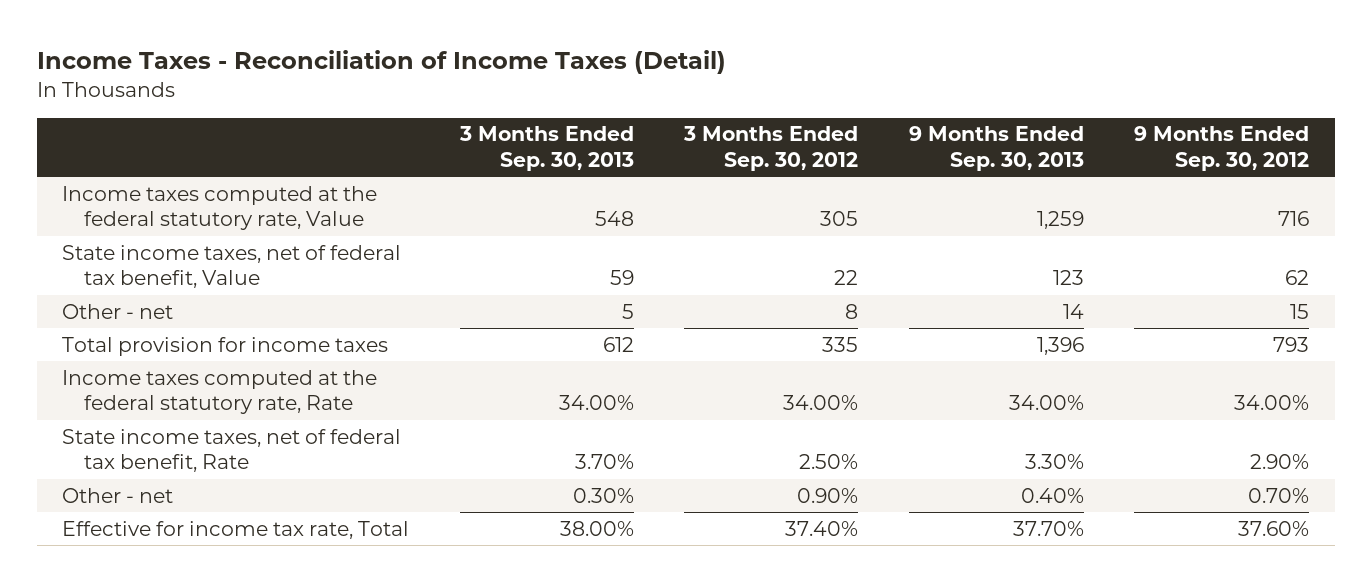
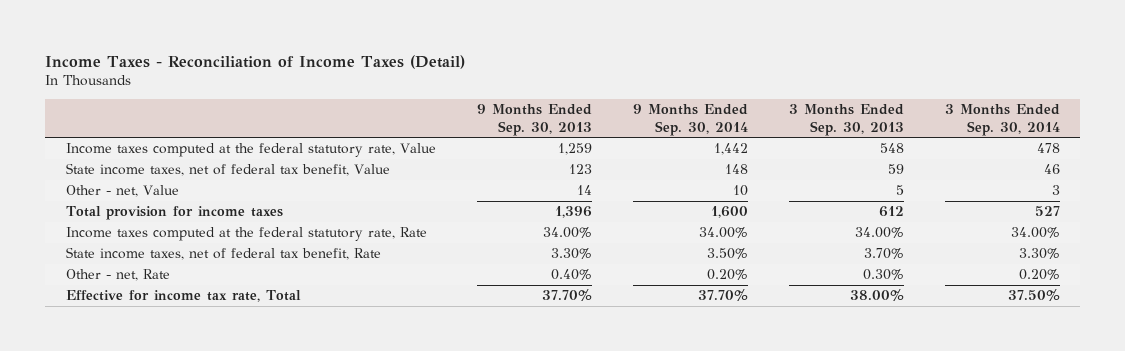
[683,126,859,171] 3 Months Ended Sep. 30, 2012 -> none
[1134,126,1310,171] 9 Months Ended Sep. 30, 2012 -> none
none -> [632,104,748,136] 9 Months Ended Sep. 30, 2014
none -> [944,104,1060,136] 3 Months Ended Sep. 30, 2014
[62,303,174,319] Other - net -> [65,185,179,198] Other - net, Value
[62,487,174,503] Other - net -> [65,269,170,282] Other - net, Rate

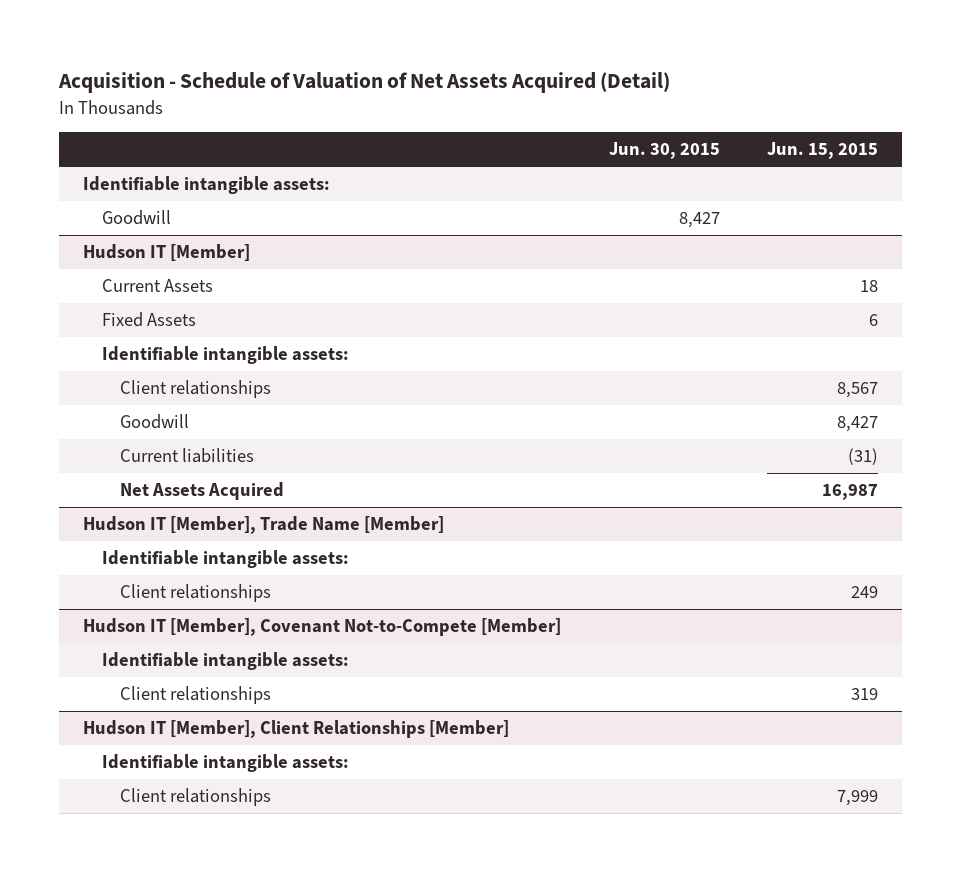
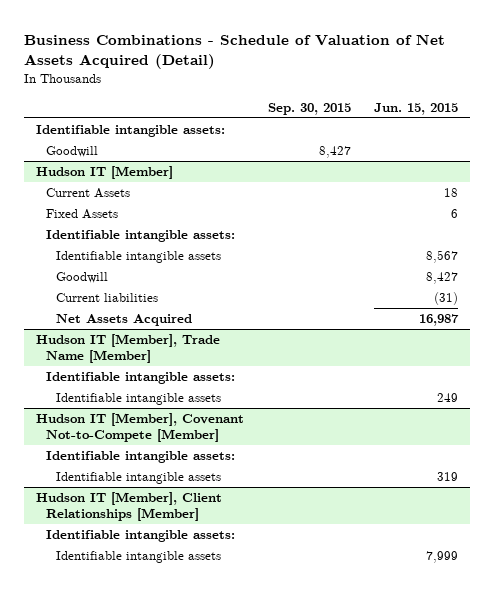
[58,72,671,94] Acquisition - Schedule of Valuation of Net Assets Acquired (Detail) -> [24,33,446,70] Business Combinations - Schedule of Valuation of Net Assets Acquired (Detail)
[608,142,720,160] Jun. 30, 2015 -> none
none -> [267,102,351,115] Sep. 30, 2015
[120,380,272,399] Client relationships -> [55,251,221,264] Identifiable intangible assets
[120,584,272,603] Client relationships -> [55,393,221,406] Identifiable intangible assets
[120,686,272,705] Client relationships -> [55,472,221,485] Identifiable intangible assets
[120,788,272,807] Client relationships -> [55,551,221,564] Identifiable intangible assets

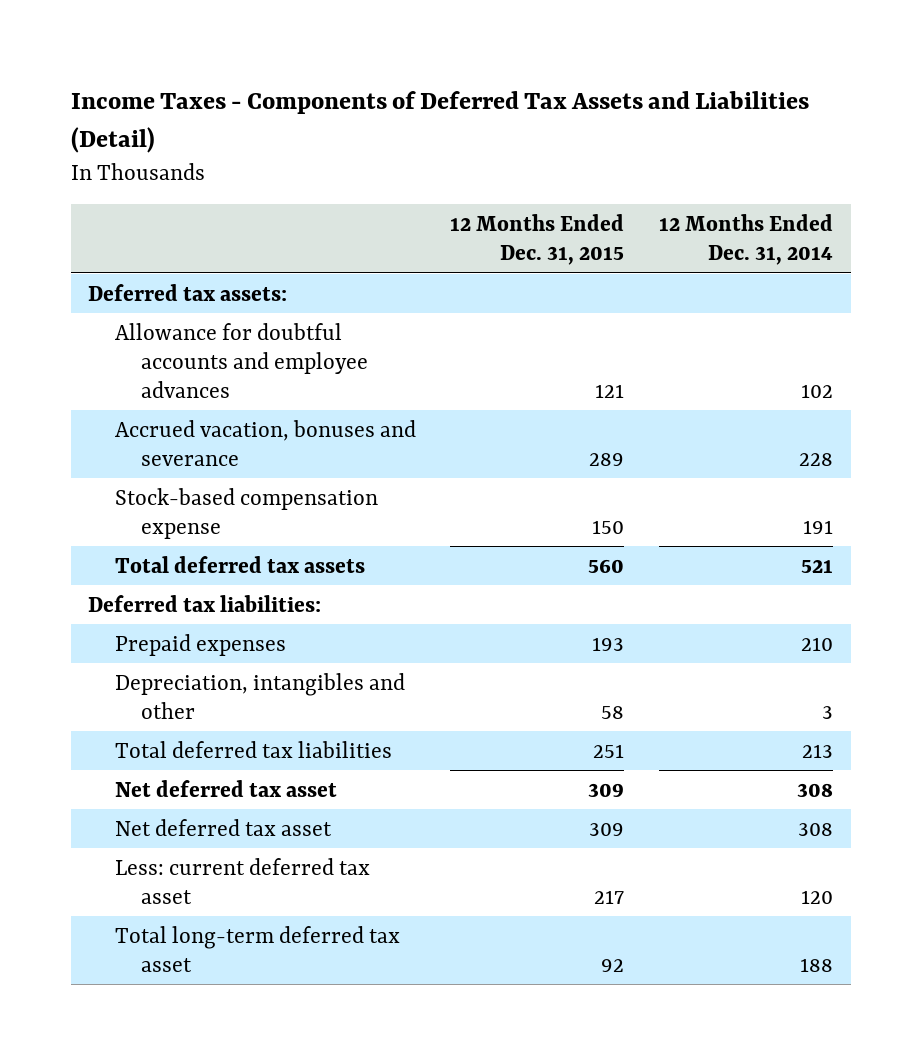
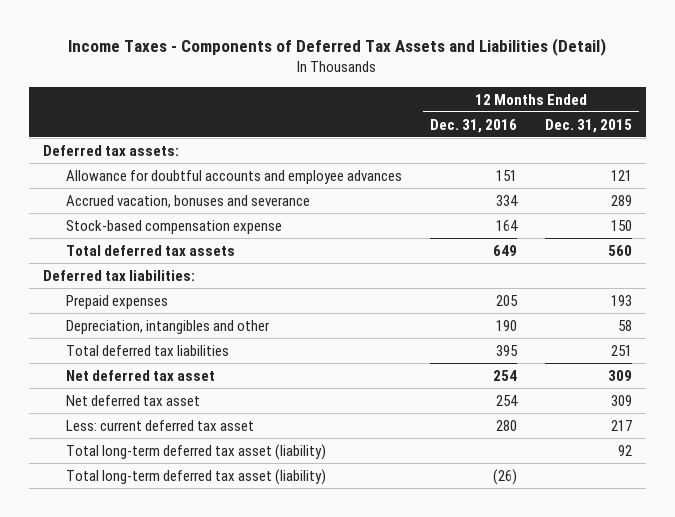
[659,213,834,266] 12 Months Ended Dec. 31, 2014 -> none
none -> [430,118,518,133] Dec. 31, 2016
[114,925,400,972] Total long-term deferred tax asset -> [66,443,327,460] Total long-term deferred tax asset (liability)
none -> [66,468,327,485] Total long-term deferred tax asset (liability)

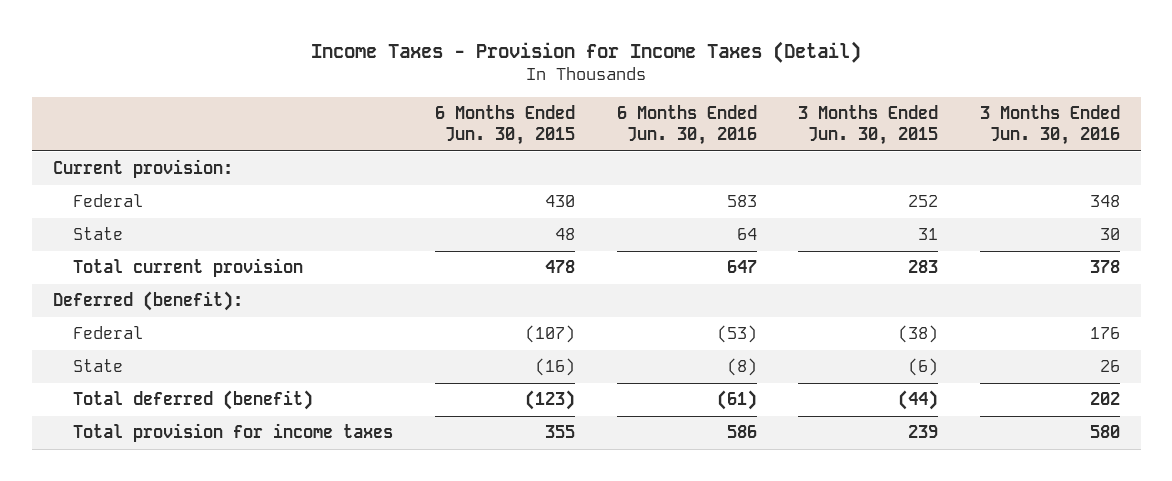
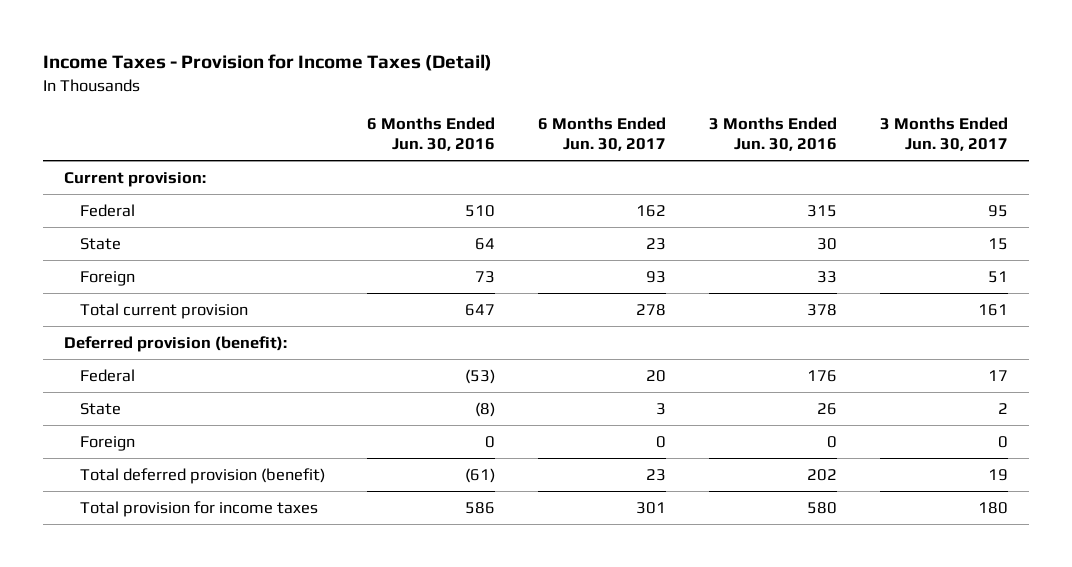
[434,105,575,145] 6 Months Ended Jun. 30, 2015 -> none
[798,105,939,145] 3 Months Ended Jun. 30, 2015 -> none
none -> [538,117,667,152] 6 Months Ended Jun. 30, 2017
none -> [880,117,1009,152] 3 Months Ended Jun. 30, 2017
[726,195,757,208] 583 -> [465,204,496,217] 510
[1089,195,1120,208] 348 -> [807,204,838,217] 315
none -> [79,270,135,286] Foreign
[52,291,243,312] Deferred (benefit): -> [64,335,288,352] Deferred provision (benefit):
none -> [79,435,135,451] Foreign
[73,390,314,411] Total deferred (benefit) -> [79,467,325,484] Total deferred provision (benefit)

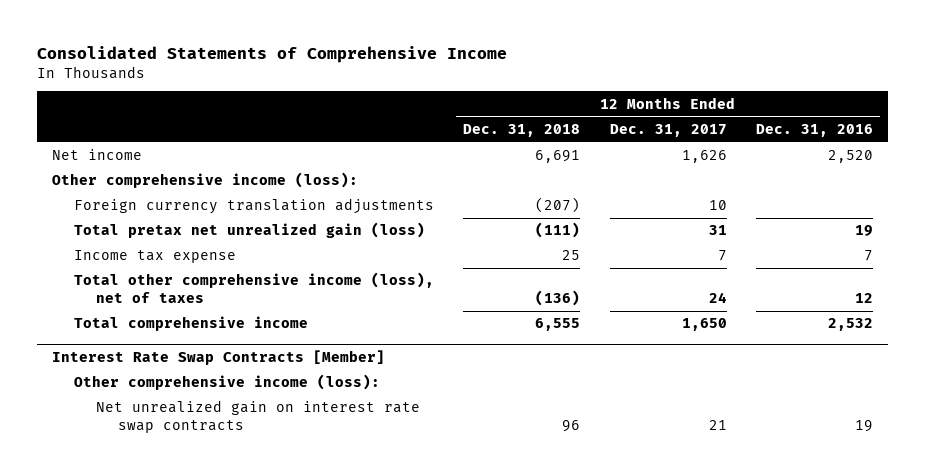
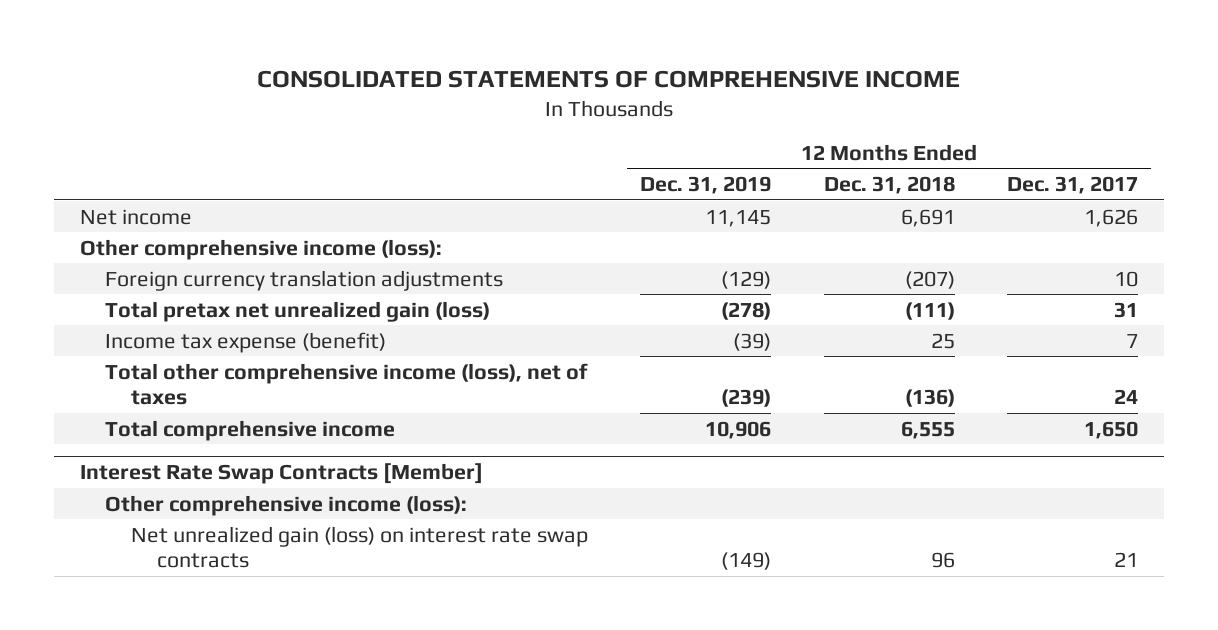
[37,45,508,63] Consolidated Statements of Comprehensive Income -> [256,69,960,88] CONSOLIDATED STATEMENTS OF COMPREHENSIVE INCOME
[756,124,874,138] Dec. 31, 2016 -> none
none -> [640,175,772,194] Dec. 31, 2019
[73,250,236,264] Income tax expense -> [105,331,387,353] Income tax expense (benefit)
[95,400,420,434] Net unrealized gain on interest rate swap contracts -> [131,525,589,569] Net unrealized gain (loss) on interest rate swap contracts

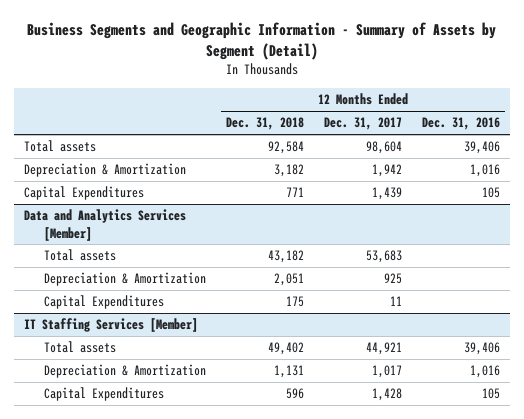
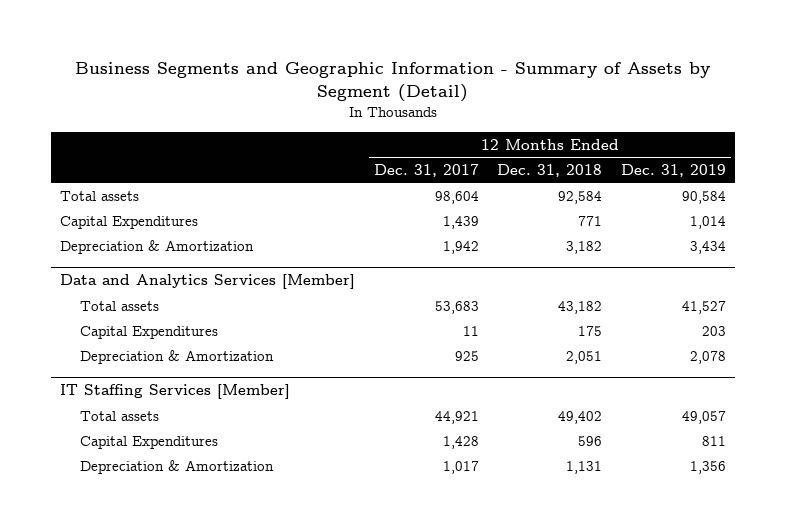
[422,117,501,131] Dec. 31, 2016 -> none
none -> [620,163,726,177] Dec. 31, 2019
[23,163,186,178] Depreciation & Amortization -> [59,239,254,254] Depreciation & Amortization
[44,272,207,287] Depreciation & Amortization -> [80,349,275,364] Depreciation & Amortization
[44,364,207,379] Depreciation & Amortization -> [80,459,275,474] Depreciation & Amortization

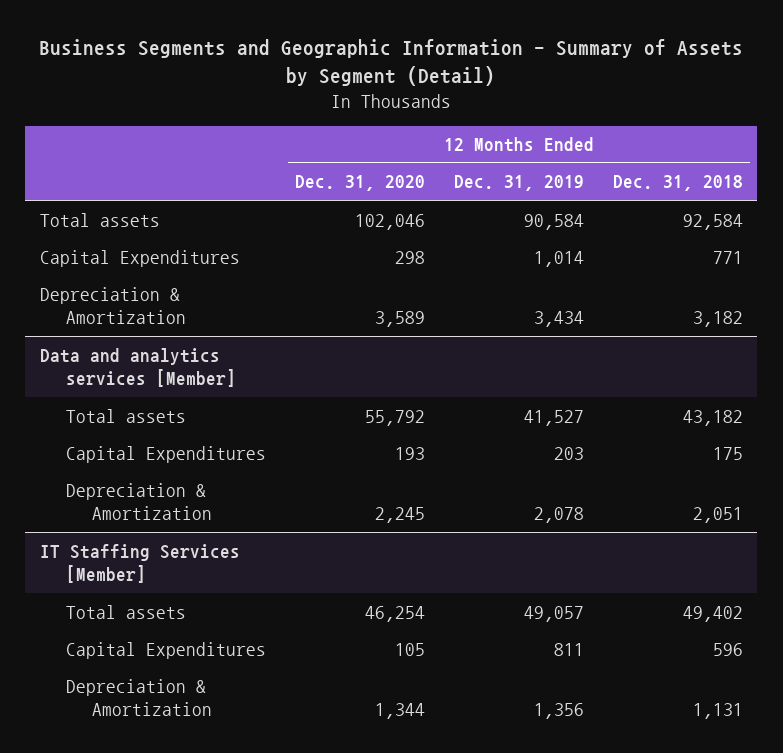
[373,163,479,177] Dec. 31, 2017 -> none
none -> [294,175,425,192] Dec. 31, 2020
[59,274,355,290] Data and Analytics Services [Member] -> [39,347,236,388] Data and analytics services [Member]

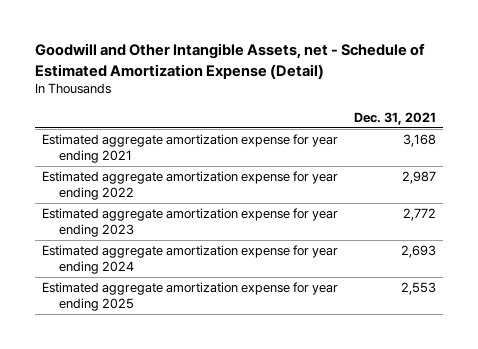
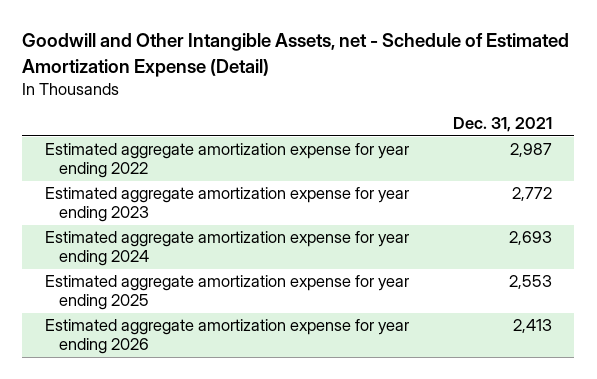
[42,134,339,163] Estimated aggregate amortization expense for year ending 2021 -> none
none -> [44,319,409,355] Estimated aggregate amortization expense for year ending 2026

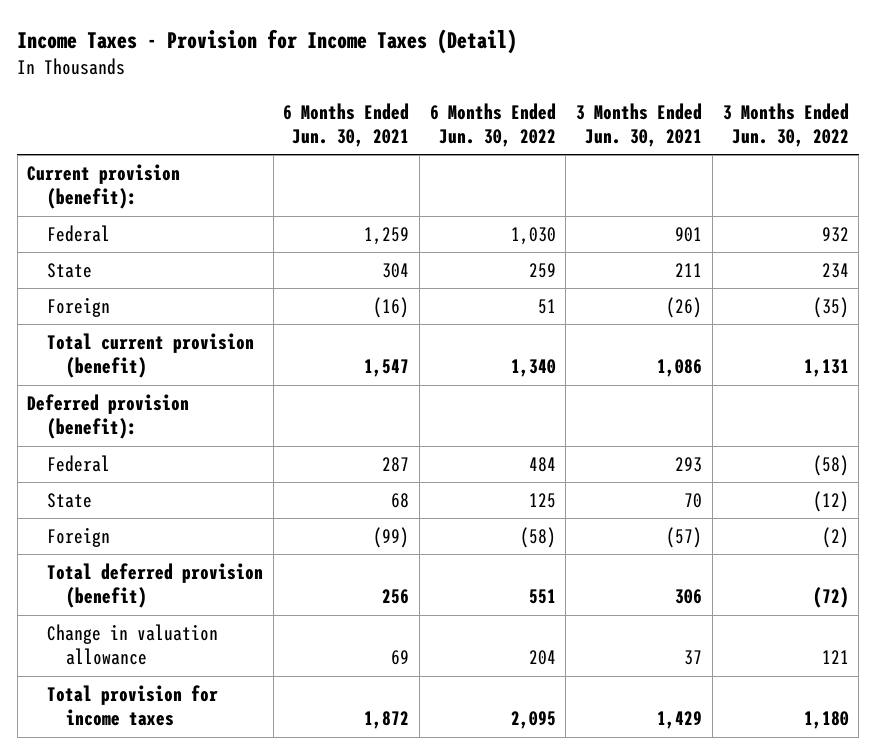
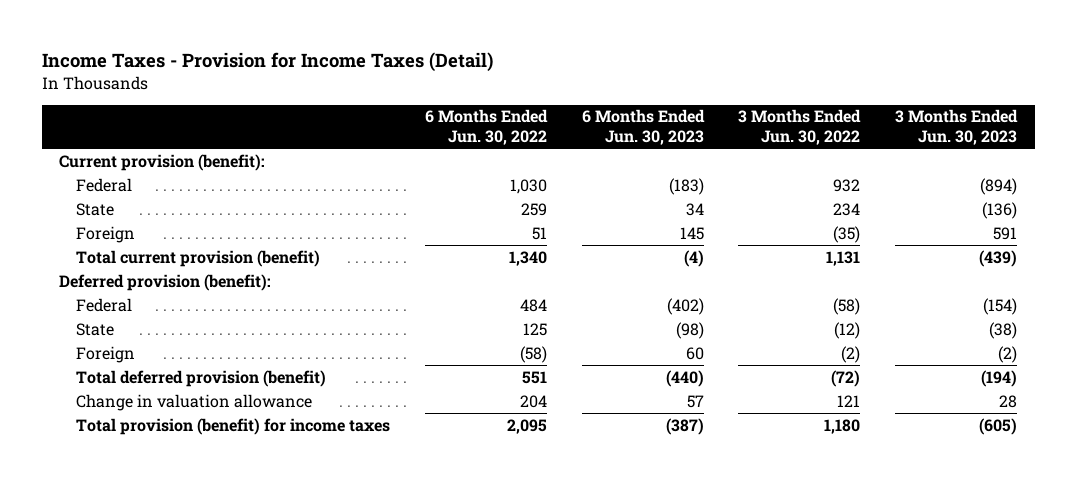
[283,102,410,147] 6 Months Ended Jun. 30, 2021 -> none
[576,102,703,147] 3 Months Ended Jun. 30, 2021 -> none
none -> [581,109,705,146] 6 Months Ended Jun. 30, 2023
none -> [895,109,1019,146] 3 Months Ended Jun. 30, 2023
[46,685,218,727] Total provision for income taxes -> [75,417,390,435] Total provision (benefit) for income taxes

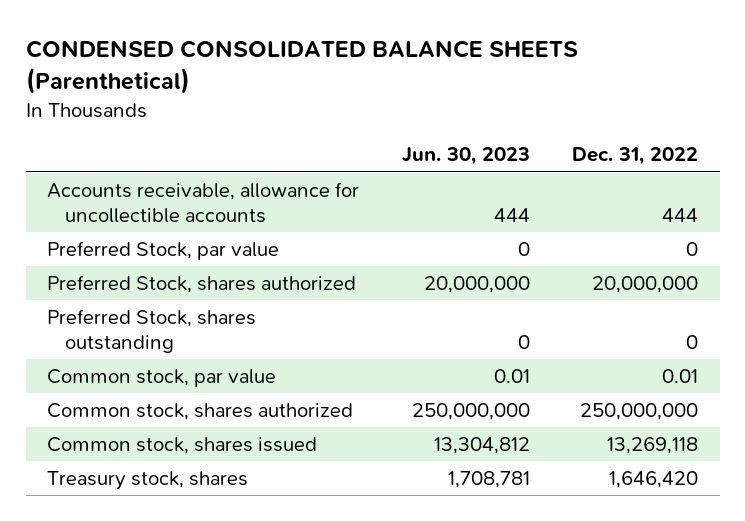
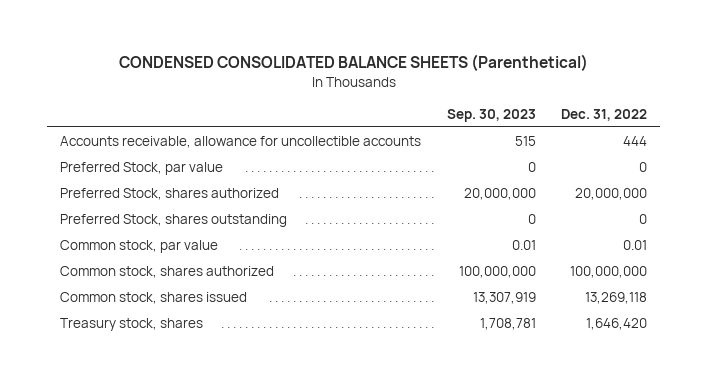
[401,147,530,166] Jun. 30, 2023 -> none
none -> [446,108,536,122] Sep. 30, 2023
[580,403,699,421] 250,000,000 -> [570,266,648,279] 100,000,000

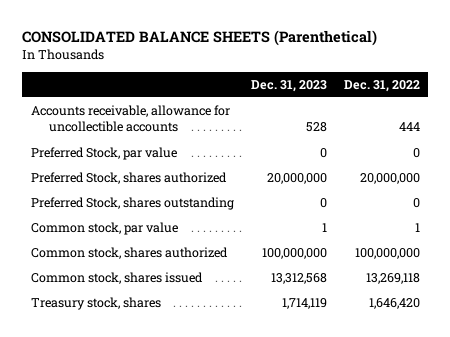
[118,54,588,72] CONDENSED CONSOLIDATED BALANCE SHEETS (Parenthetical) -> [22,29,378,46] CONSOLIDATED BALANCE SHEETS (Parenthetical)
[446,108,536,122] Sep. 30, 2023 -> none
none -> [250,79,327,92] Dec. 31, 2023
[623,240,648,251] 0.01 -> [414,223,420,233] 1

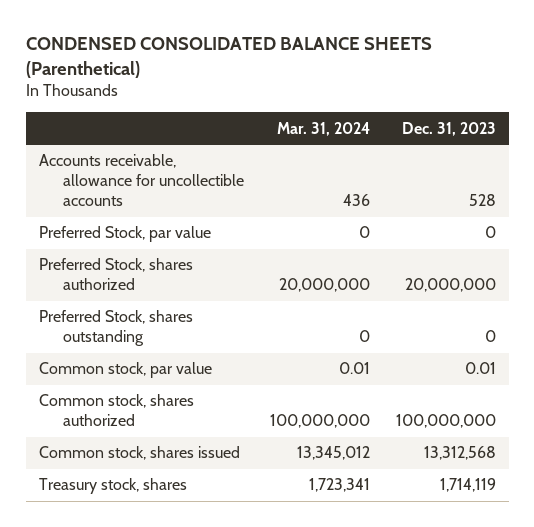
[22,29,378,46] CONSOLIDATED BALANCE SHEETS (Parenthetical) -> [25,37,432,78] CONDENSED CONSOLIDATED BALANCE SHEETS (Parenthetical)
[343,79,420,92] Dec. 31, 2022 -> none
none -> [276,121,370,136] Mar. 31, 2024
[321,223,327,233] 1 -> [464,362,496,375] 0.01

